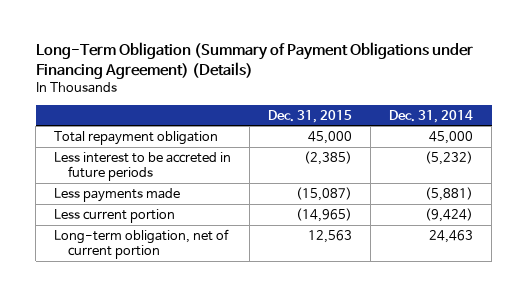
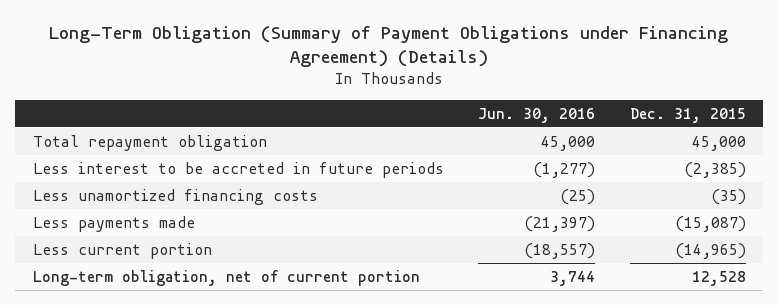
[389,109,474,123] Dec. 31, 2014 -> none
none -> [478,107,596,123] Jun. 30, 2016
none -> [32,188,318,205] Less unamortized financing costs
[308,229,353,243] 12,563 -> [691,270,746,286] 12,528

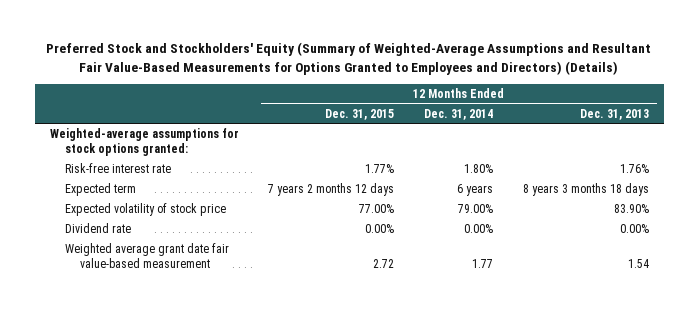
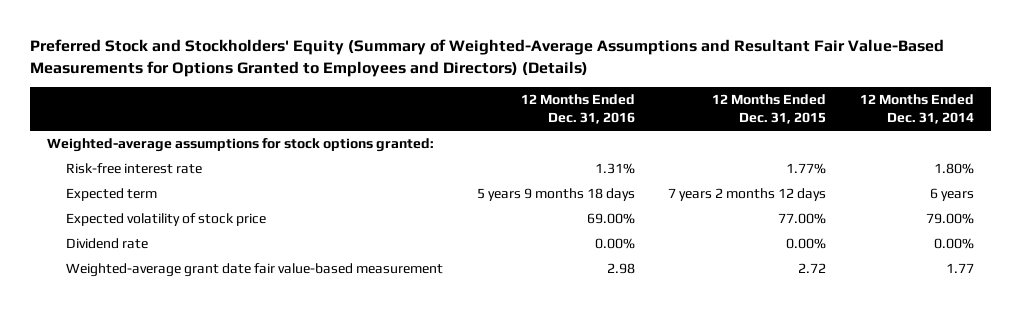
[580,108,650,120] Dec. 31, 2013 -> none
none -> [520,94,635,125] 12 Months Ended Dec. 31, 2016
[64,243,229,268] Weighted average grant date fair value-based measurement -> [65,262,443,277] Weighted-average grant date fair value-based measurement

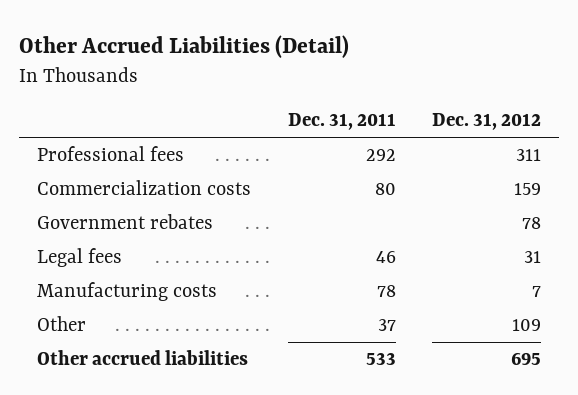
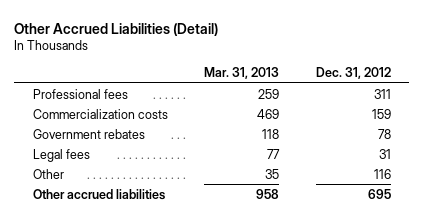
[287,113,396,131] Dec. 31, 2011 -> none
none -> [204,66,280,79] Mar. 31, 2013
[37,282,218,302] Manufacturing costs -> none
[511,319,541,332] 109 -> [373,168,391,179] 116

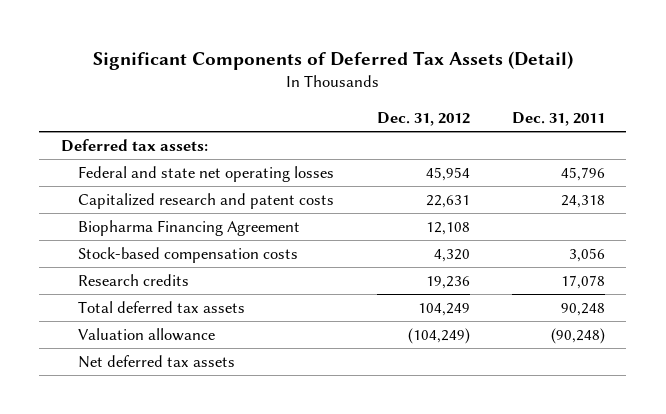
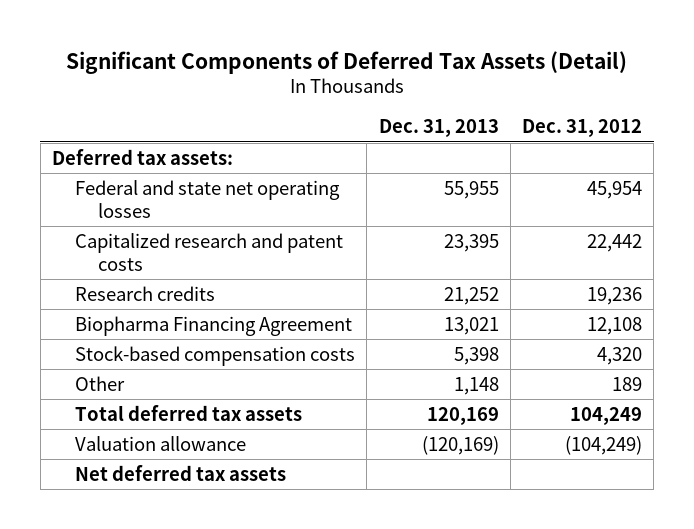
[512,111,606,126] Dec. 31, 2011 -> none
none -> [378,119,499,138] Dec. 31, 2013
[425,194,470,208] 22,631 -> [587,233,643,252] 22,442
[77,273,189,286] Research credits -> [75,285,216,301] Research credits
none -> [75,375,126,391] Other

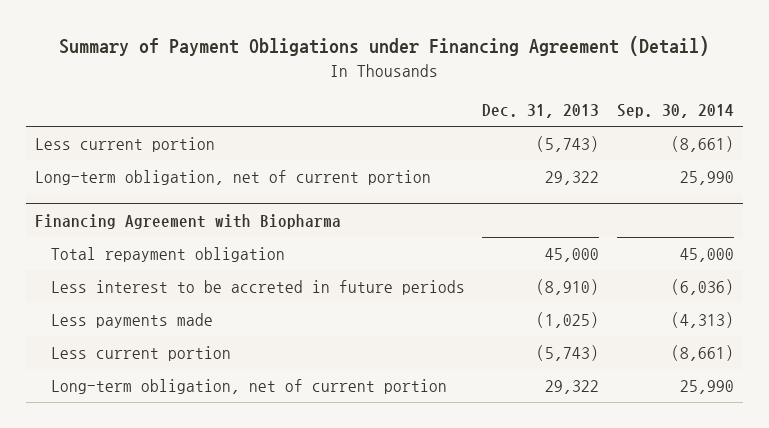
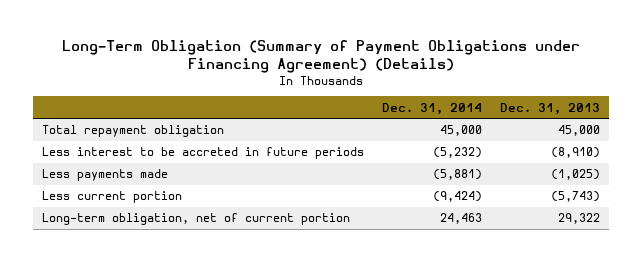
[59,36,710,57] Summary of Payment Obligations under Financing Agreement (Detail) -> [62,40,581,74] Long-Term Obligation (Summary of Payment Obligations under Financing Agreement) (Details)
[617,104,735,119] Sep. 30, 2014 -> none
none -> [382,102,483,115] Dec. 31, 2014
[34,137,215,153] Less current portion -> none
[34,170,431,186] Long-term obligation, net of current portion -> none
[34,213,341,229] Financing Agreement with Biopharma -> none

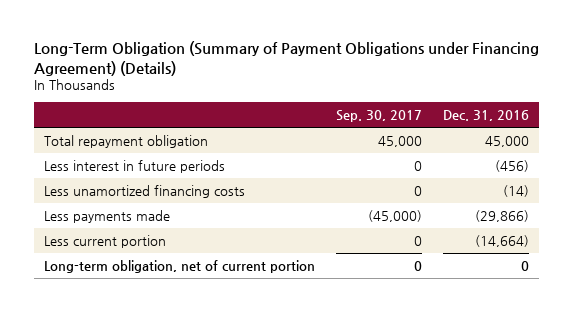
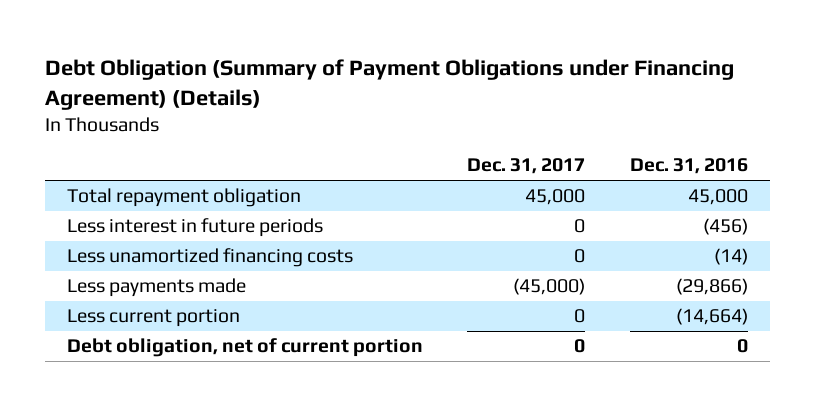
[33,41,539,76] Long-Term Obligation (Summary of Payment Obligations under Financing Agreement) (Details) -> [44,58,734,110] Debt Obligation (Summary of Payment Obligations under Financing Agreement) (Details)
[336,109,423,122] Sep. 30, 2017 -> none
none -> [467,158,586,175] Dec. 31, 2017
[44,259,316,273] Long-term obligation, net of current portion -> [66,338,423,358] Debt obligation, net of current portion

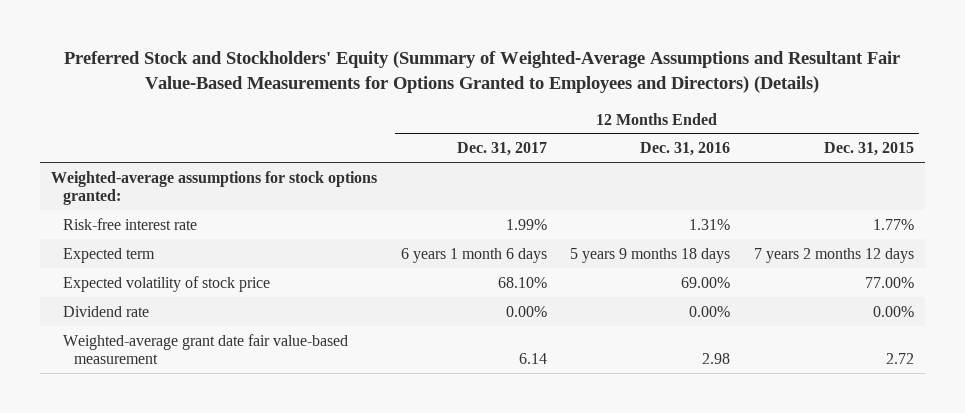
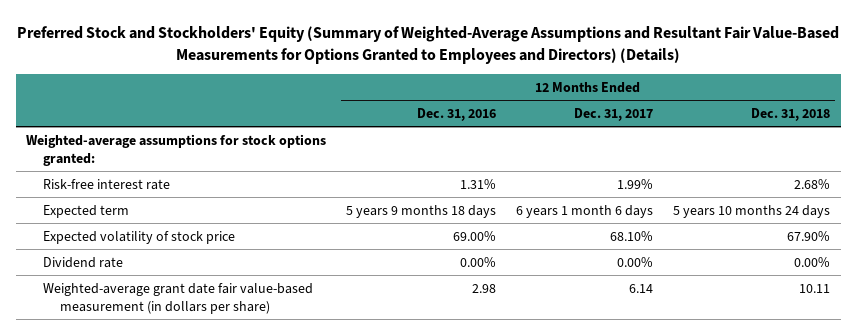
[823,142,914,157] Dec. 31, 2015 -> none
none -> [751,107,831,121] Dec. 31, 2018
[62,333,348,364] Weighted-average grant date fair value-based measurement -> [43,282,314,314] Weighted-average grant date fair value-based measurement (in dollars per share)

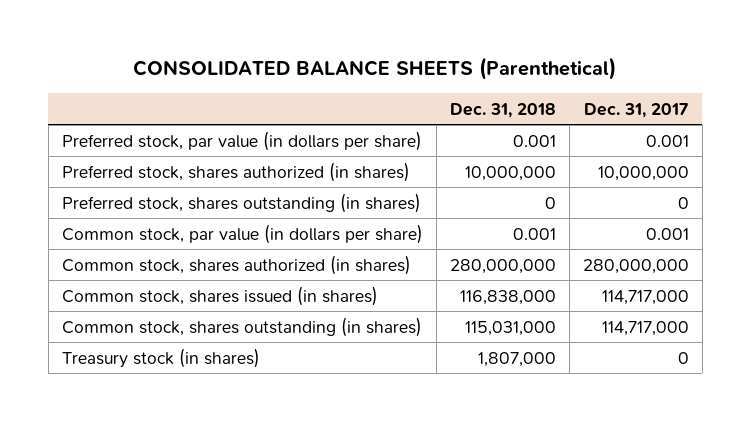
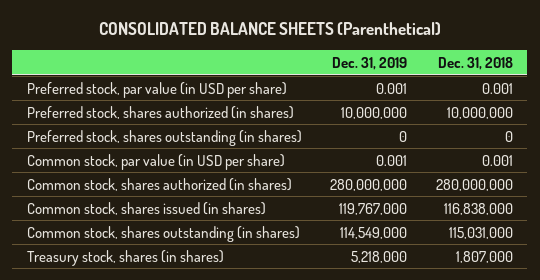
[583,102,689,118] Dec. 31, 2017 -> none
none -> [332,56,408,70] Dec. 31, 2019
[61,130,422,151] Preferred stock, par value (in dollars per share) -> [26,81,287,98] Preferred stock, par value (in USD per share)
[61,223,423,244] Common stock, par value (in dollars per share) -> [26,153,285,170] Common stock, par value (in USD per share)
[61,347,260,368] Treasury stock (in shares) -> [26,249,224,266] Treasury stock, shares (in shares)

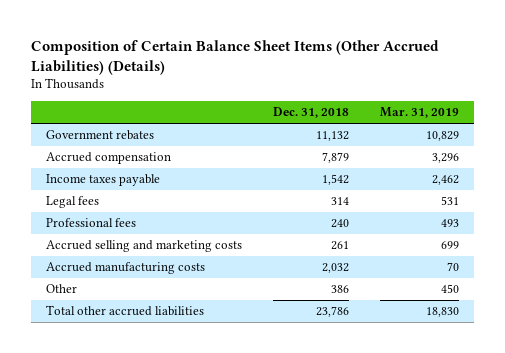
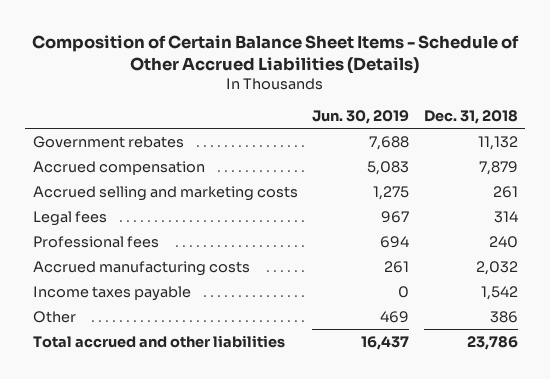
[30,39,439,75] Composition of Certain Balance Sheet Items (Other Accrued Liabilities) (Details) -> [32,34,520,74] Composition of Certain Balance Sheet Items - Schedule of Other Accrued Liabilities (Details)
[379,107,459,119] Mar. 31, 2019 -> none
none -> [312,109,410,124] Jun. 30, 2019
[46,240,243,253] Accrued selling and marketing costs -> [32,185,298,201] Accrued selling and marketing costs
[46,174,161,187] Income taxes payable -> [32,285,191,301] Income taxes payable
[46,305,205,317] Total other accrued liabilities -> [32,334,285,348] Total accrued and other liabilities

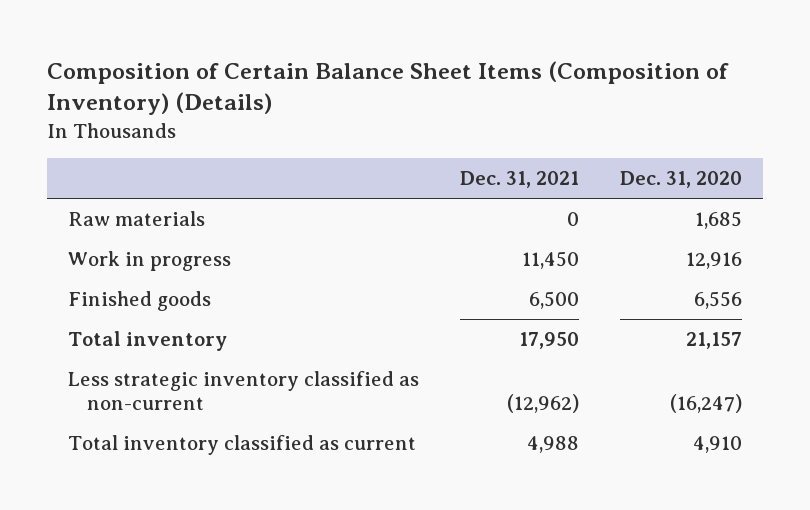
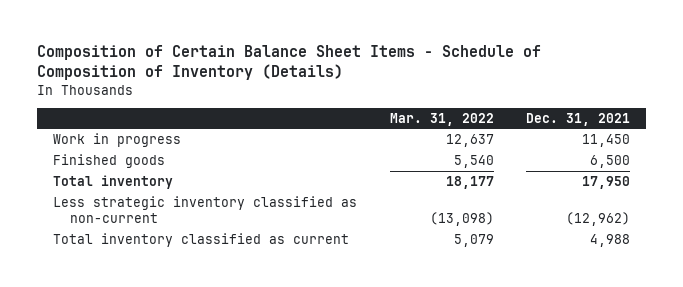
[47,60,730,116] Composition of Certain Balance Sheet Items (Composition of Inventory) (Details) -> [36,45,541,81] Composition of Certain Balance Sheet Items - Schedule of Composition of Inventory (Details)
[620,171,743,189] Dec. 31, 2020 -> none
none -> [389,112,494,126] Mar. 31, 2022
[68,211,206,227] Raw materials -> none

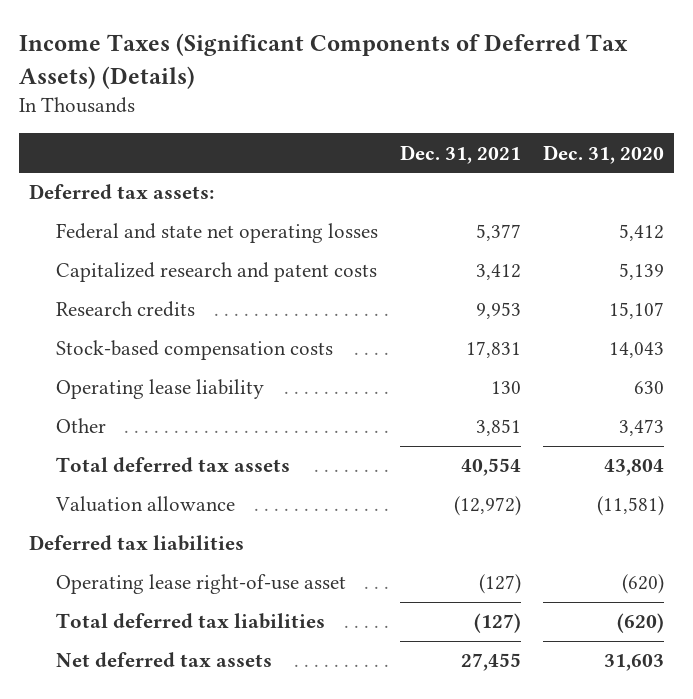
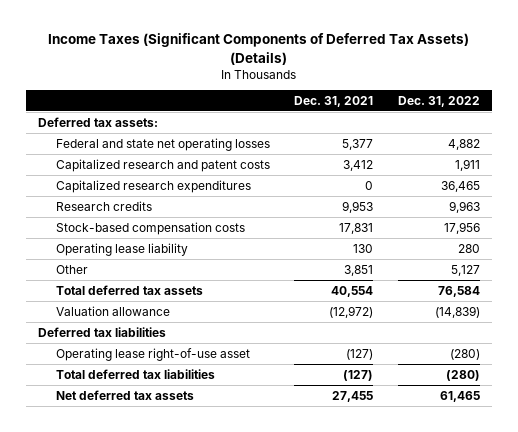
[542,144,664,164] Dec. 31, 2020 -> none
none -> [397,95,480,107] Dec. 31, 2022
none -> [56,179,252,193] Capitalized research expenditures

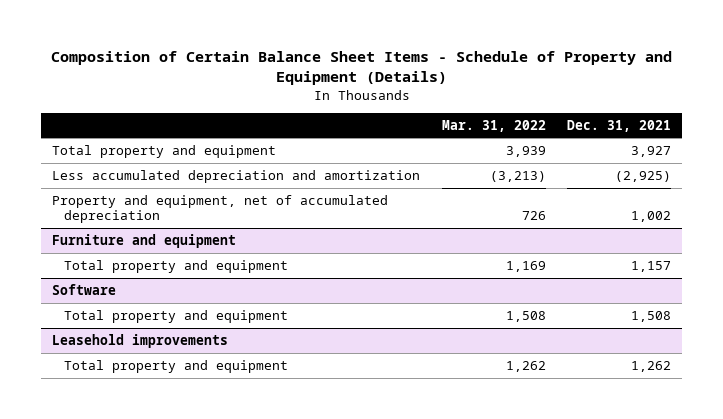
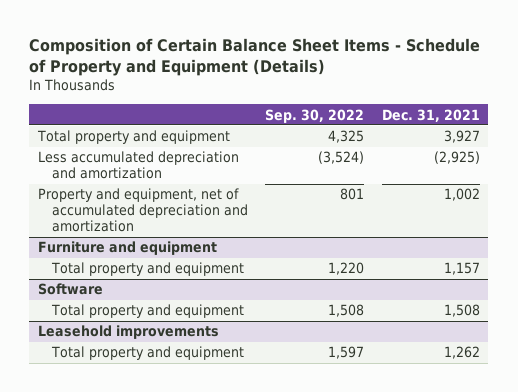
[441,119,546,132] Mar. 31, 2022 -> none
none -> [265,108,365,123] Sep. 30, 2022
[52,194,389,224] Property and equipment, net of accumulated depreciation -> [37,188,248,233] Property and equipment, net of accumulated depreciation and amortization

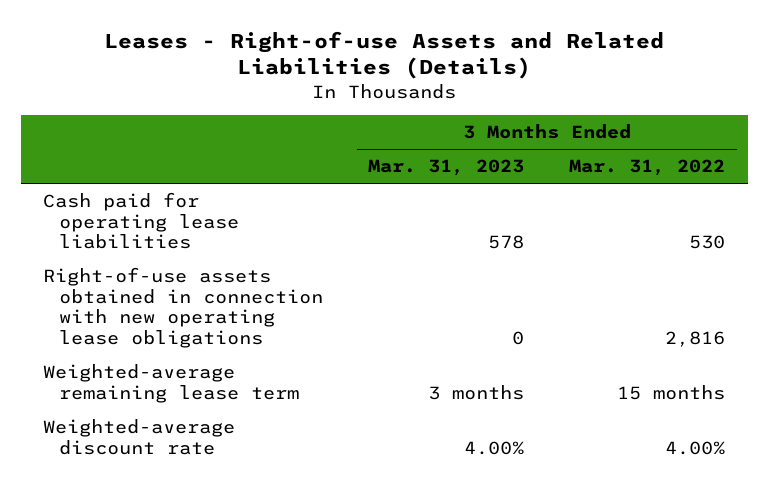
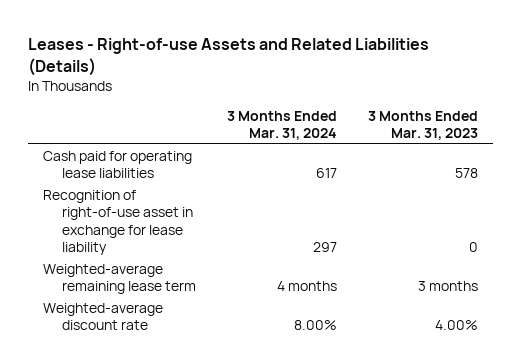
[569,159,726,177] Mar. 31, 2022 -> none
none -> [227,110,338,141] 3 Months Ended Mar. 31, 2024
[43,267,324,348] Right-of-use assets obtained in connection with new operating lease obligations -> [43,189,194,256] Recognition of right-of-use asset in exchange for lease liability

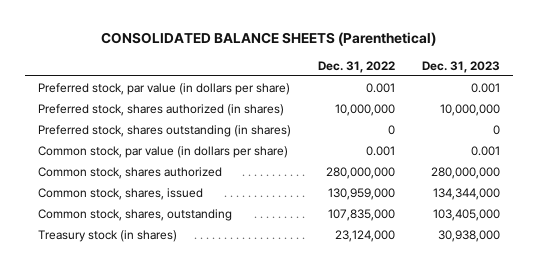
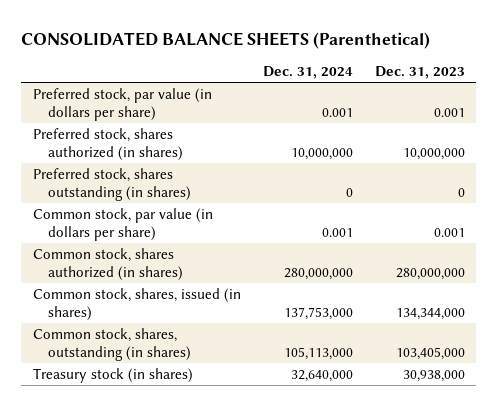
[318,60,396,73] Dec. 31, 2022 -> none
none -> [262,66,353,80] Dec. 31, 2024
[38,166,223,179] Common stock, shares authorized -> [32,247,183,281] Common stock, shares authorized (in shares)
[38,187,204,200] Common stock, shares, issued -> [32,287,241,321] Common stock, shares, issued (in shares)
[38,208,233,221] Common stock, shares, outstanding -> [32,327,191,361] Common stock, shares, outstanding (in shares)

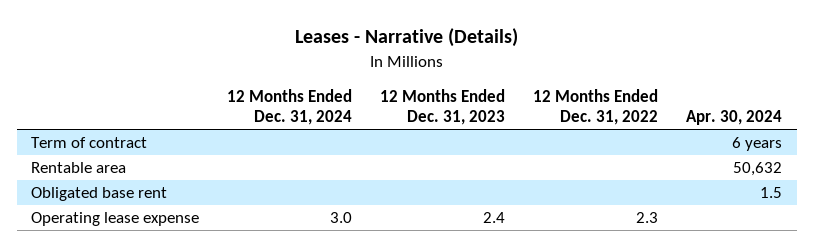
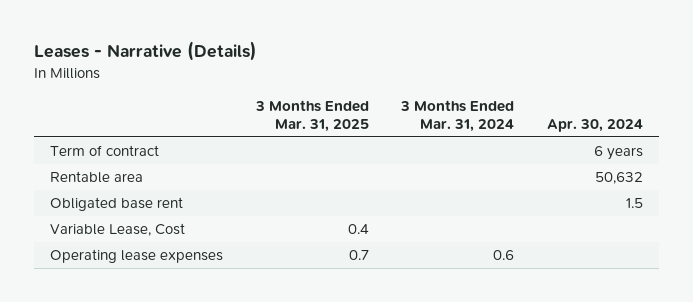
[226,89,352,126] 12 Months Ended Dec. 31, 2024 -> none
[380,89,506,126] 12 Months Ended Dec. 31, 2023 -> none
[533,89,659,126] 12 Months Ended Dec. 31, 2022 -> none
none -> [254,99,369,132] 3 Months Ended Mar. 31, 2025
none -> [400,99,515,132] 3 Months Ended Mar. 31, 2024
none -> [50,223,186,237] Variable Lease, Cost
[30,212,199,227] Operating lease expense -> [50,249,224,264] Operating lease expenses

